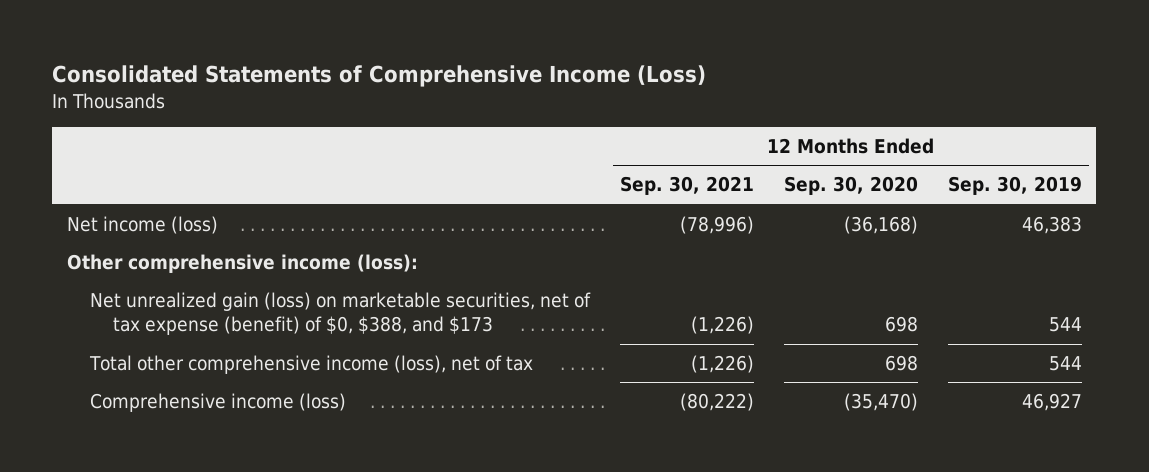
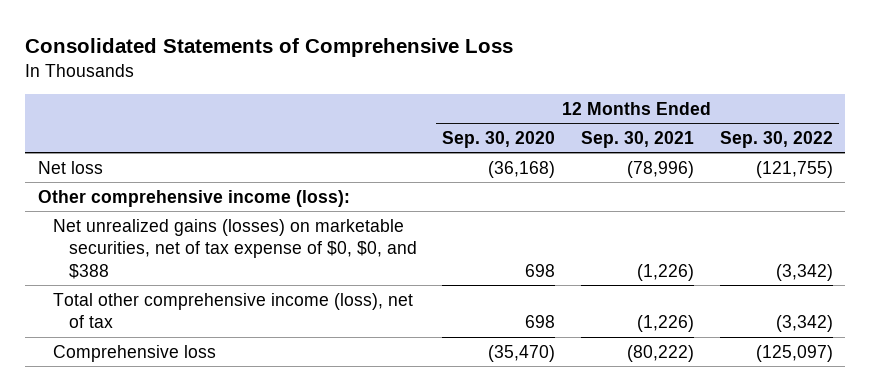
[52,64,707,87] Consolidated Statements of Comprehensive Income (Loss) -> [25,37,514,57] Consolidated Statements of Comprehensive Loss
[947,176,1082,196] Sep. 30, 2019 -> none
none -> [719,130,833,148] Sep. 30, 2022
[67,216,219,235] Net income (loss) -> [38,160,104,174] Net loss
[90,292,592,336] Net unrealized gain (loss) on marketable securities, net of tax expense (benefit) of $0, $388, and $173 -> [53,218,417,280] Net unrealized gains (losses) on marketable securities, net of tax expense of $0, $0, and $388
[90,393,347,413] Comprehensive income (loss) -> [53,344,217,362] Comprehensive loss

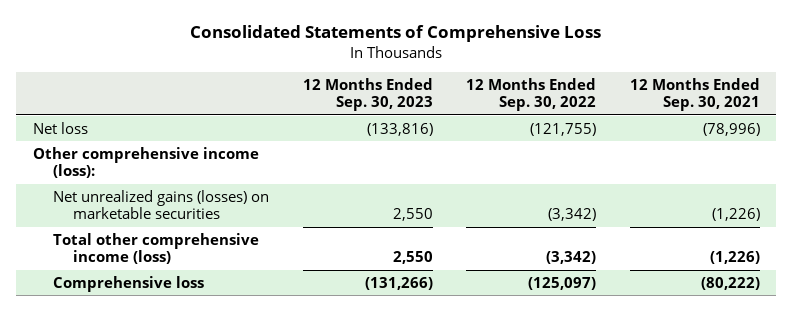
[442,130,556,148] Sep. 30, 2020 -> none
none -> [302,77,433,112] 12 Months Ended Sep. 30, 2023
[53,218,417,280] Net unrealized gains (losses) on marketable securities, net of tax expense of $0, $0, and $388 -> [52,189,269,220] Net unrealized gains (losses) on marketable securities
[53,292,414,329] Total other comprehensive income (loss), net of tax -> [52,232,259,265] Total other comprehensive income (loss)

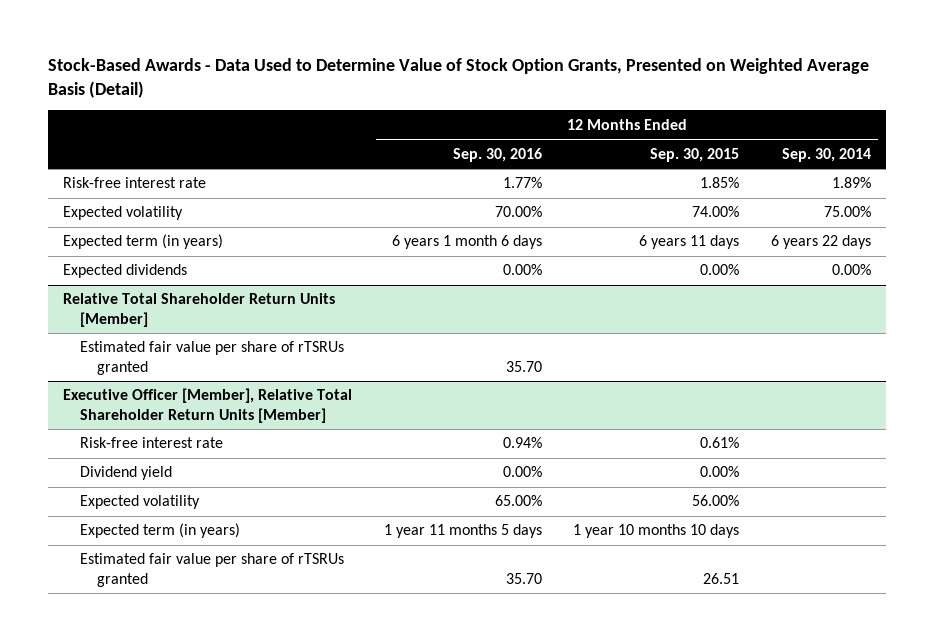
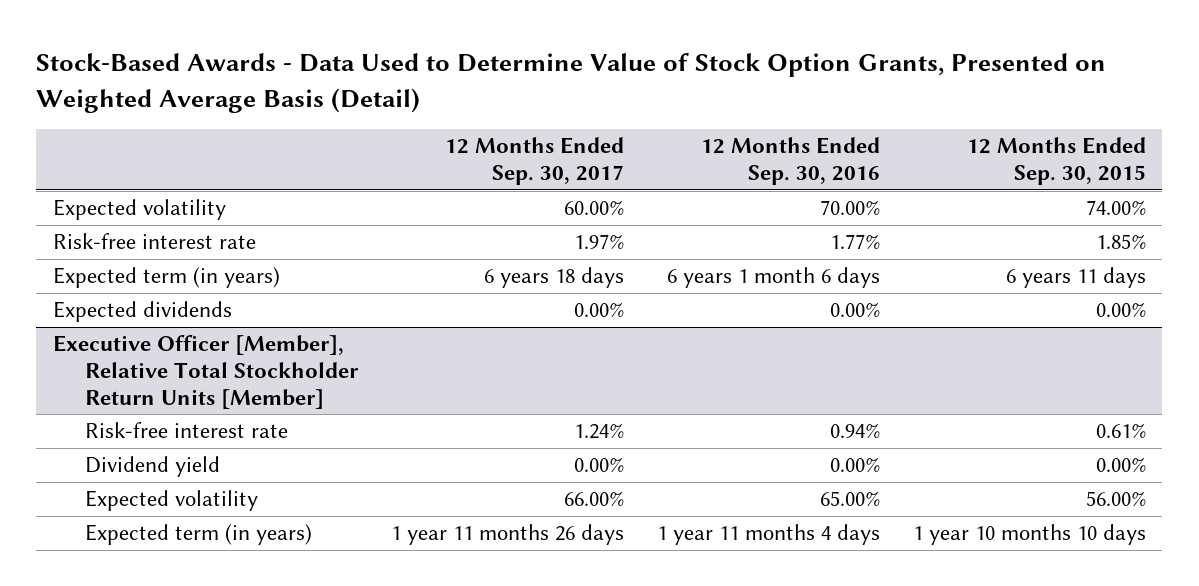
[781,147,871,162] Sep. 30, 2014 -> none
none -> [445,137,625,186] 12 Months Ended Sep. 30, 2017
[63,177,207,189] Risk-free interest rate -> [52,233,256,250] Risk-free interest rate
[63,293,336,327] Relative Total Shareholder Return Units [Member] -> none
[79,341,344,375] Estimated fair value per share of rTSRUs granted -> none
[63,388,353,423] Executive Officer [Member], Relative Total Shareholder Return Units [Member] -> [52,335,360,409] Executive Officer [Member], Relative Total Stockholder Return Units [Member]
[79,553,344,587] Estimated fair value per share of rTSRUs granted -> none
[383,524,542,539] 1 year 11 months 5 days -> [657,524,881,546] 1 year 11 months 4 days

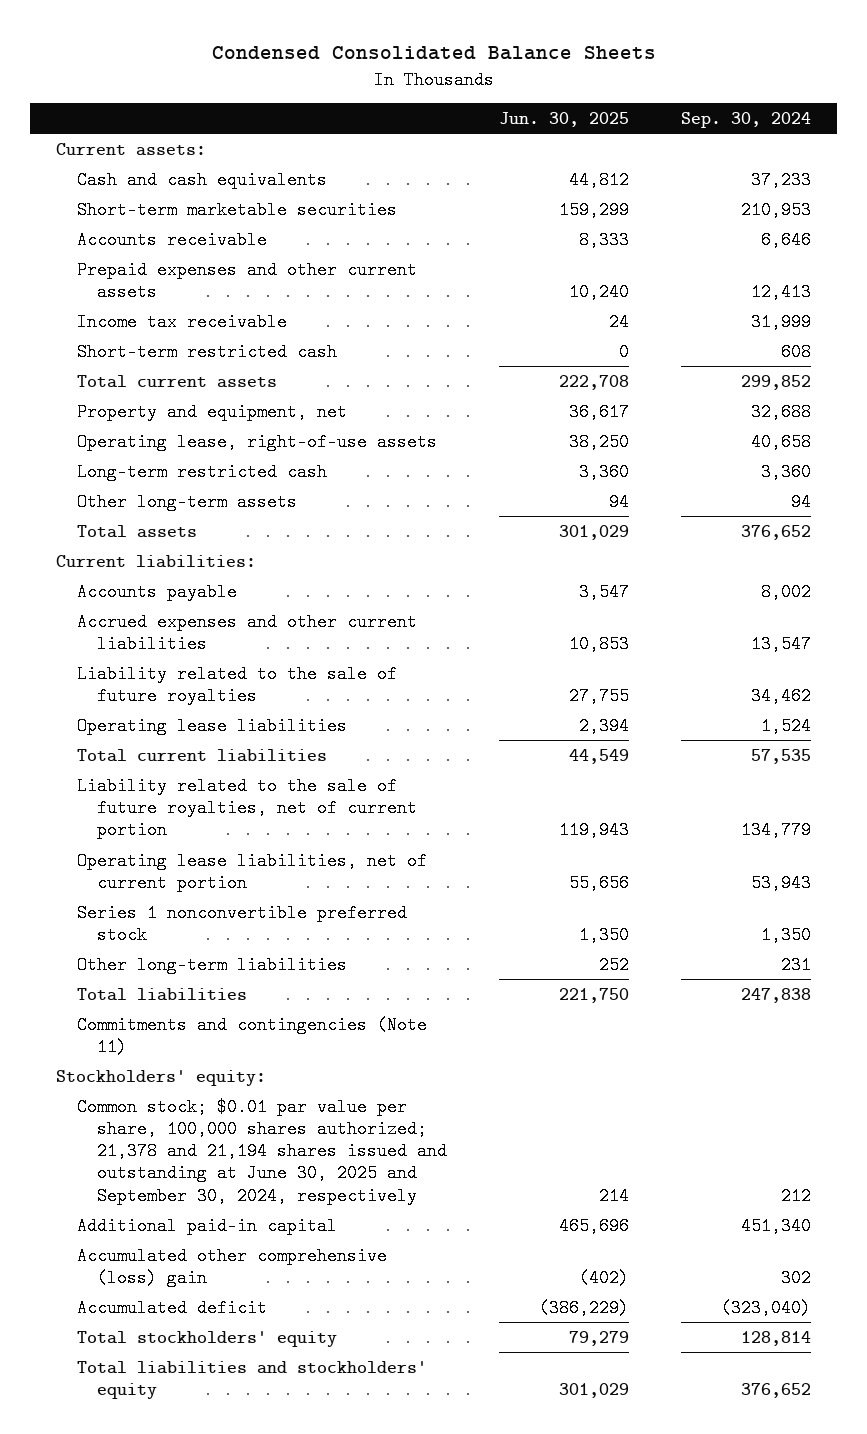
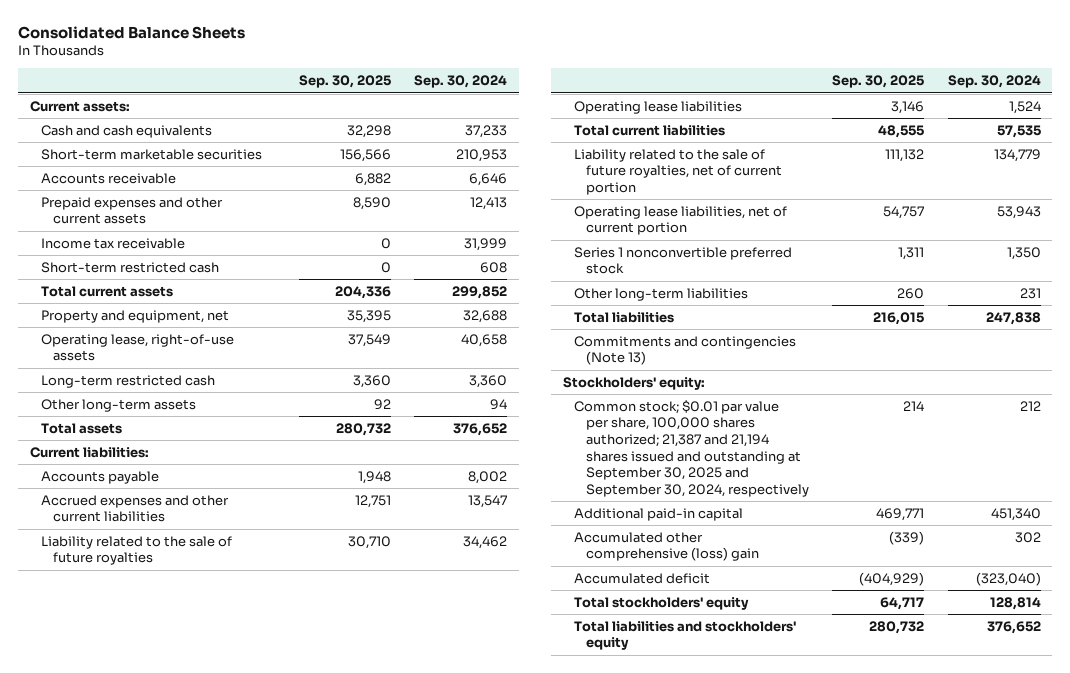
[211,46,656,61] Condensed Consolidated Balance Sheets -> [18,26,246,40] Consolidated Balance Sheets
[498,112,629,128] Jun. 30, 2025 -> none
none -> [299,75,392,89] Sep. 30, 2025
[76,1015,427,1057] Commitments and contingencies (Note 11) -> [574,335,797,366] Commitments and contingencies (Note 13)
[76,1097,447,1205] Common stock; $0.01 par value per share, 100,000 shares authorized; 21,378 and 21,194 shares issued and outstanding at June 30, 2025 and September 30, 2024, respectively -> [574,399,809,497] Common stock; $0.01 par value per share, 100,000 shares authorized; 21,387 and 21,194 shares issued and outstanding at September 30, 2025 and September 30, 2024, respectively

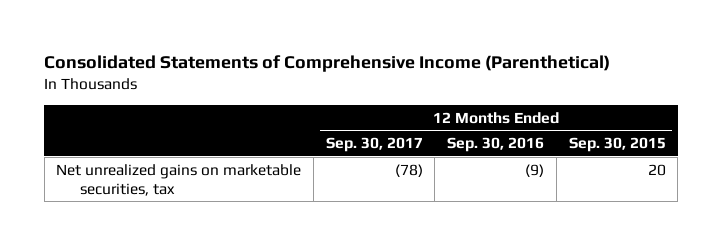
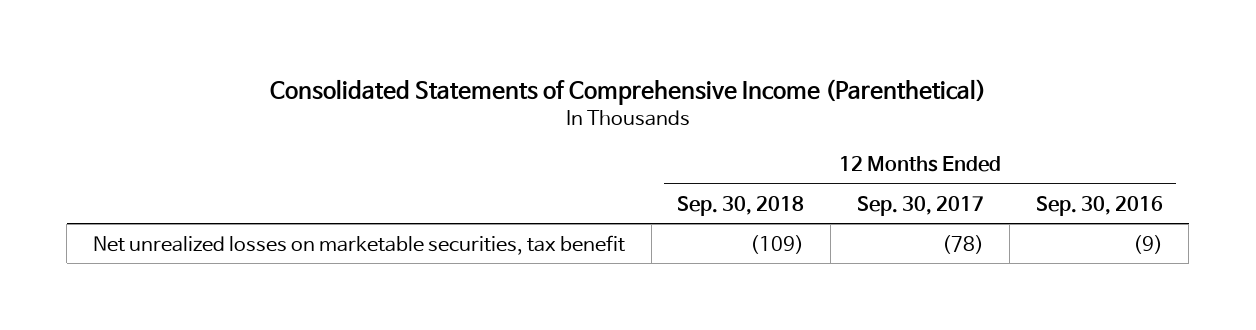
[568,137,666,153] Sep. 30, 2015 -> none
none -> [677,195,805,216] Sep. 30, 2018
[56,163,302,196] Net unrealized gains on marketable securities, tax -> [93,234,626,255] Net unrealized losses on marketable securities, tax benefit

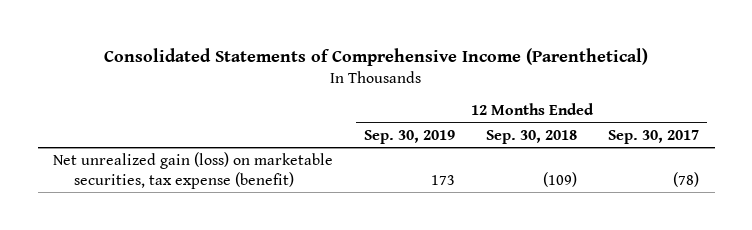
[1035,195,1163,216] Sep. 30, 2016 -> none
none -> [364,129,456,144] Sep. 30, 2019
[93,234,626,255] Net unrealized losses on marketable securities, tax benefit -> [53,152,334,189] Net unrealized gain (loss) on marketable securities, tax expense (benefit)

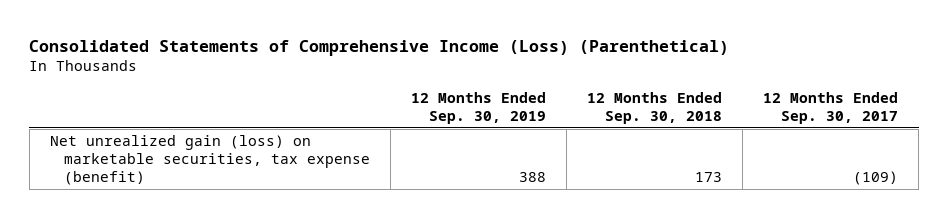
[104,47,649,66] Consolidated Statements of Comprehensive Income (Parenthetical) -> [29,39,730,56] Consolidated Statements of Comprehensive Income (Loss) (Parenthetical)
[431,174,456,185] 173 -> [518,171,546,182] 388
[543,171,578,187] (109) -> [694,171,722,182] 173
[673,171,700,187] (78) -> [853,170,899,185] (109)

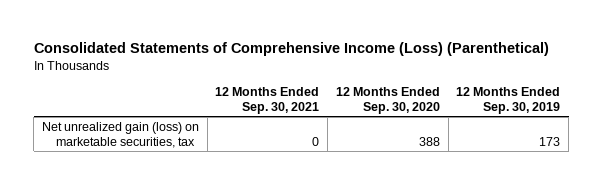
[586,92,722,124] 12 Months Ended Sep. 30, 2018 -> none
[763,92,899,124] 12 Months Ended Sep. 30, 2017 -> none
none -> [215,87,320,115] 12 Months Ended Sep. 30, 2021
none -> [335,87,440,115] 12 Months Ended Sep. 30, 2020
[49,135,370,185] Net unrealized gain (loss) on marketable securities, tax expense (benefit) -> [41,121,199,148] Net unrealized gain (loss) on marketable securities, tax
[518,171,546,182] 388 -> [539,136,561,146] 173

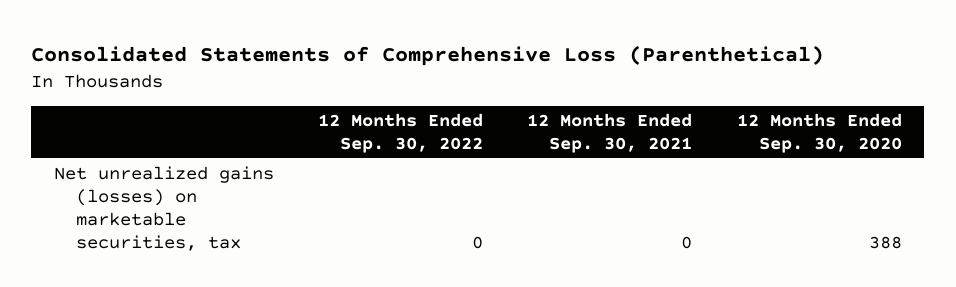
[33,42,549,57] Consolidated Statements of Comprehensive Income (Loss) (Parenthetical) -> [31,45,825,67] Consolidated Statements of Comprehensive Loss (Parenthetical)
[456,87,561,115] 12 Months Ended Sep. 30, 2019 -> none
none -> [318,113,484,154] 12 Months Ended Sep. 30, 2022
[41,121,199,148] Net unrealized gain (loss) on marketable securities, tax -> [53,165,274,251] Net unrealized gains (losses) on marketable securities, tax

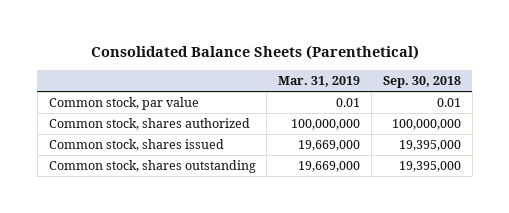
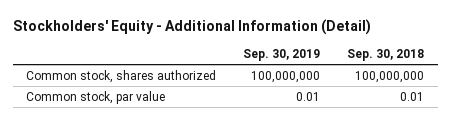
[90,44,419,60] Consolidated Balance Sheets (Parenthetical) -> [12,19,371,36] Stockholders' Equity - Additional Information (Detail)
[278,75,361,87] Mar. 31, 2019 -> none
none -> [243,49,321,62] Sep. 30, 2019
[48,139,224,152] Common stock, shares issued -> none
[48,160,256,174] Common stock, shares outstanding -> none
[48,97,199,111] Common stock, par value -> [26,90,166,104] Common stock, par value

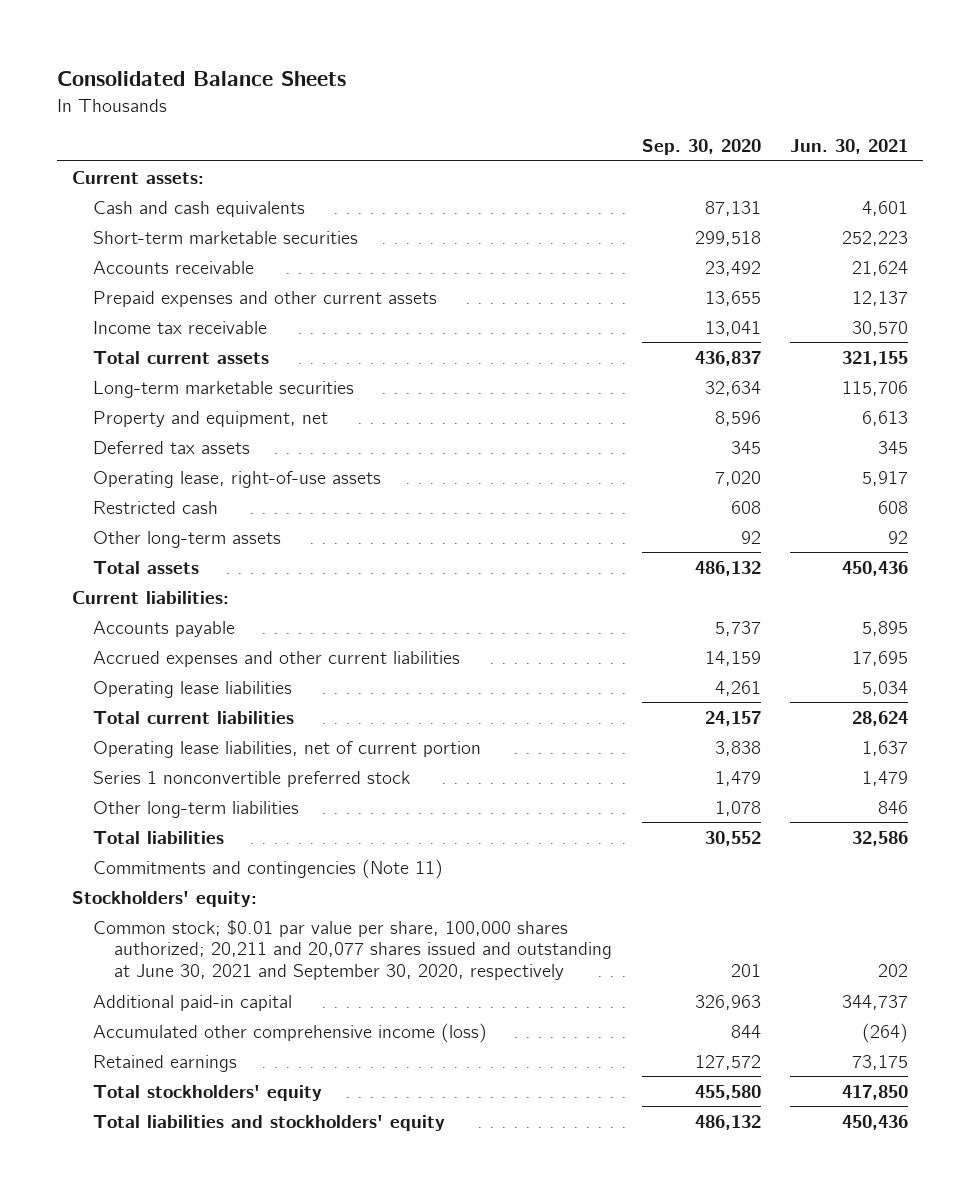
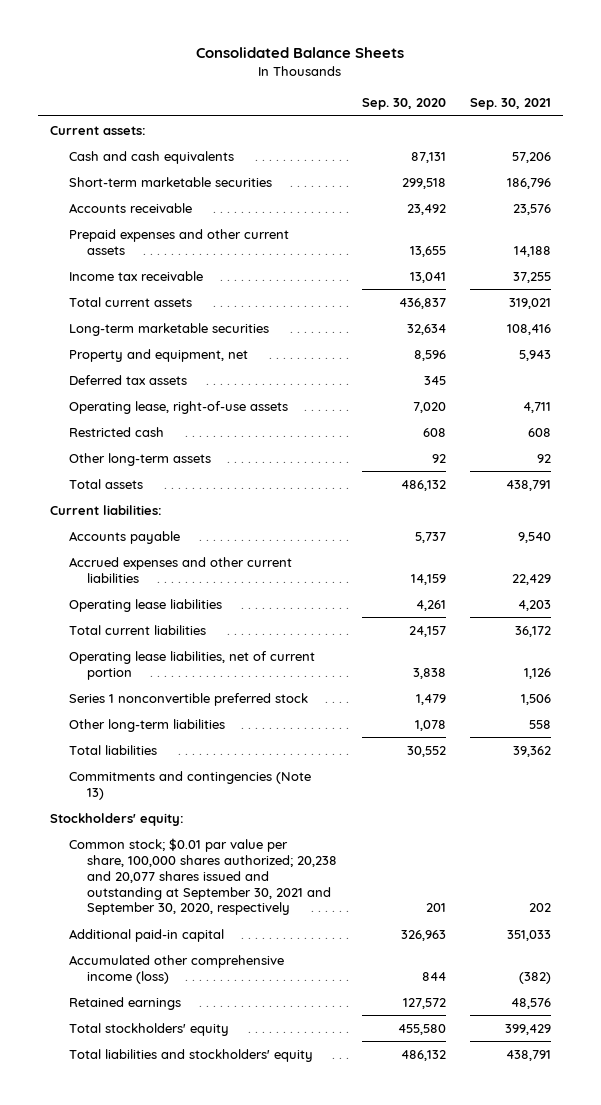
[790,139,909,155] Jun. 30, 2021 -> none
none -> [469,98,551,111] Sep. 30, 2021
[92,858,443,879] Commitments and contingencies (Note 11) -> [68,770,311,800] Commitments and contingencies (Note 13)
[92,919,612,981] Common stock; $0.01 par value per share, 100,000 shares authorized; 20,211 and 20,077 shares issued and outstanding at June 30, 2021 and September 30, 2020, respectively -> [68,837,338,916] Common stock; $0.01 par value per share, 100,000 shares authorized; 20,238 and 20,077 shares issued and outstanding at September 30, 2021 and September 30, 2020, respectively

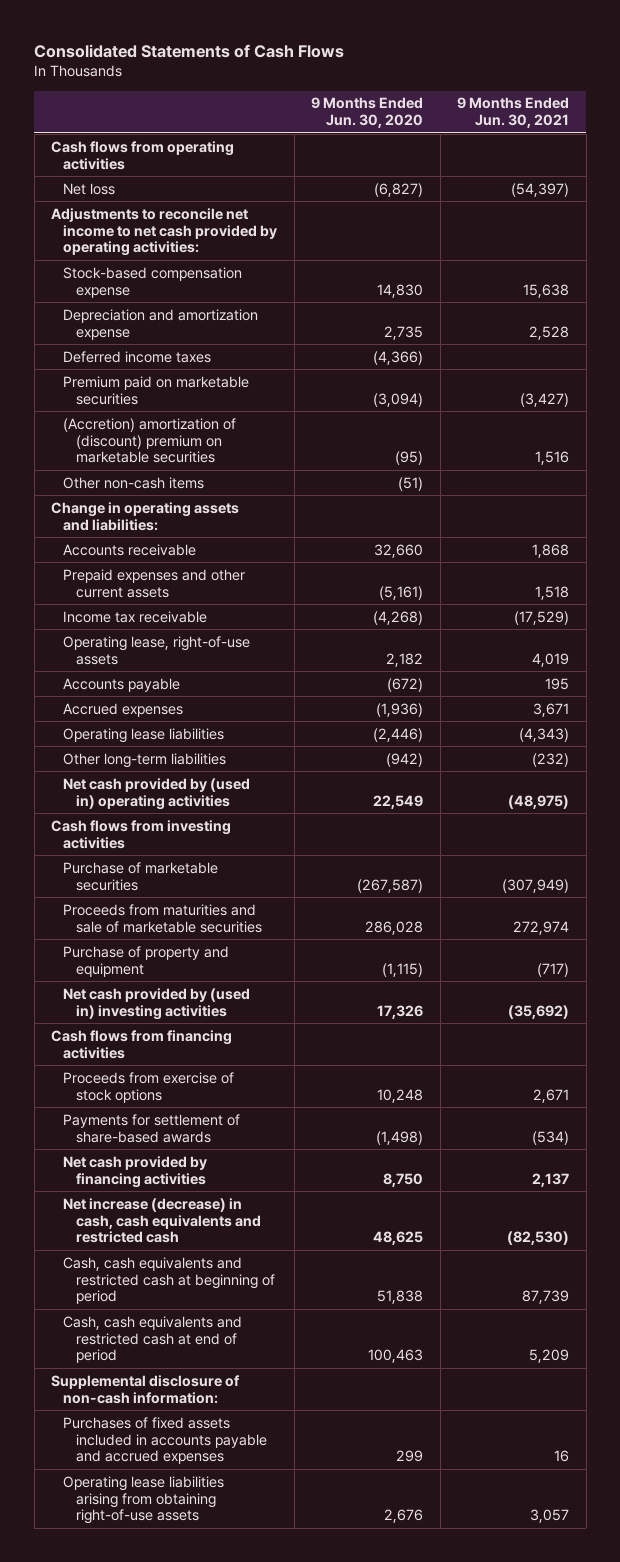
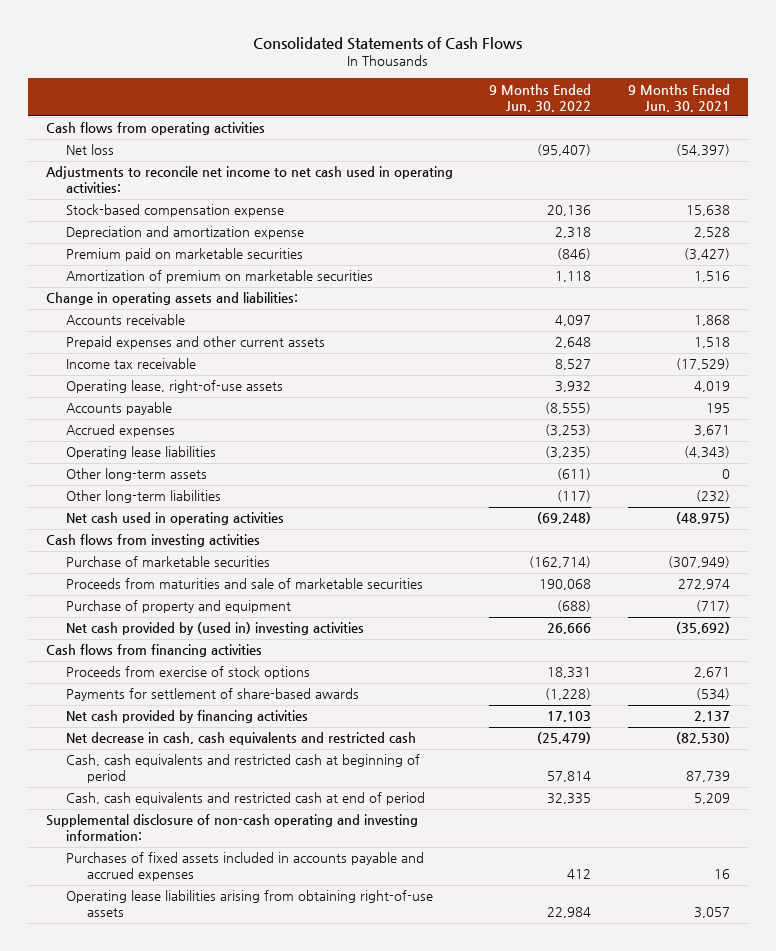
[311,97,424,129] 9 Months Ended Jun. 30, 2020 -> none
none -> [489,83,592,112] 9 Months Ended Jun. 30, 2022
[51,207,278,257] Adjustments to reconcile net income to net cash provided by operating activities: -> [46,166,454,194] Adjustments to reconcile net income to net cash used in operating activities:
[63,350,212,363] Deferred income taxes -> none
[63,476,205,489] Other non-cash items -> none
[63,417,237,464] (Accretion) amortization of (discount) premium on marketable securities -> [66,270,374,284] Amortization of premium on marketable securities
none -> [66,468,208,482] Other long-term assets
[63,777,251,810] Net cash provided by (used in) operating activities -> [66,512,285,526] Net cash used in operating activities
[63,1197,261,1244] Net increase (decrease) in cash, cash equivalents and restricted cash -> [66,732,417,746] Net decrease in cash, cash equivalents and restricted cash
[51,1374,241,1404] Supplemental disclosure of non-cash information: -> [46,814,419,842] Supplemental disclosure of non-cash operating and investing information:

